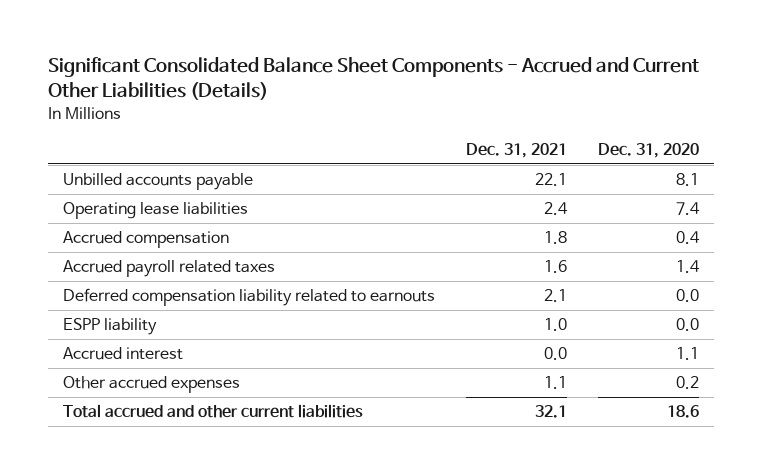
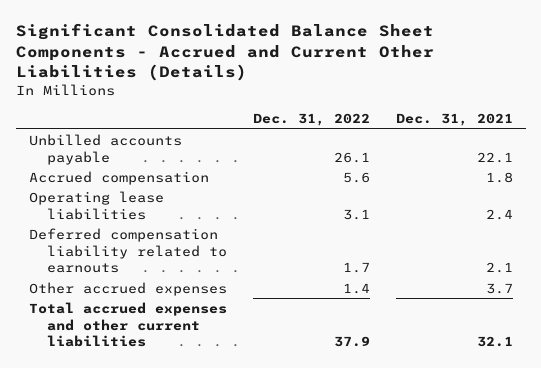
[597,143,699,159] Dec. 31, 2020 -> none
none -> [252,112,370,126] Dec. 31, 2022
[63,260,276,278] Accrued payroll related taxes -> none
[63,202,249,220] Operating lease liabilities -> [28,190,164,220] Operating lease liabilities
[63,318,158,336] ESPP liability -> none
[63,347,184,361] Accrued interest -> none
[543,376,567,390] 1.1 -> [485,282,513,294] 3.7
[63,404,364,419] Total accrued and other current liabilities -> [28,301,227,348] Total accrued expenses and other current liabilities

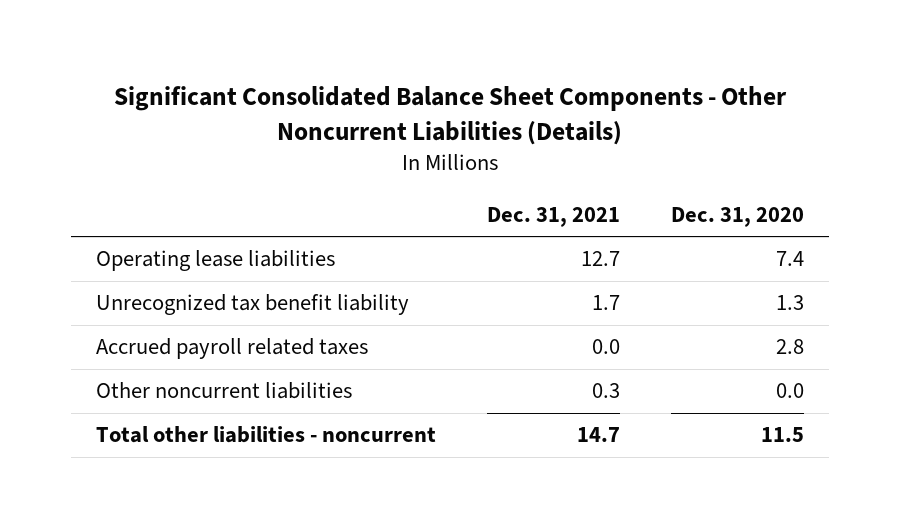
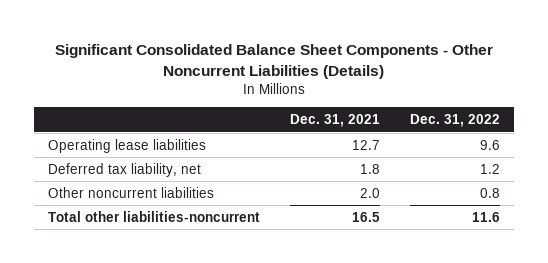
[670,206,804,227] Dec. 31, 2020 -> none
none -> [409,114,500,128] Dec. 31, 2022
[96,294,410,316] Unrecognized tax benefit liability -> none
[96,338,369,360] Accrued payroll related taxes -> none
none -> [48,162,202,177] Deferred tax liability, net
[592,383,621,399] 0.3 -> [359,187,380,198] 2.0
[96,426,437,444] Total other liabilities - noncurrent -> [48,210,261,222] Total other liabilities-noncurrent
[577,427,621,443] 14.7 -> [351,211,380,222] 16.5

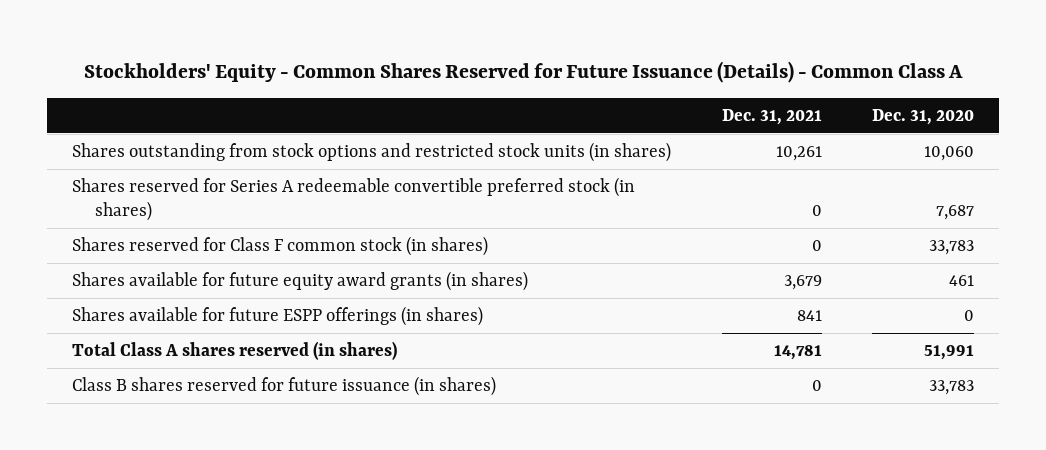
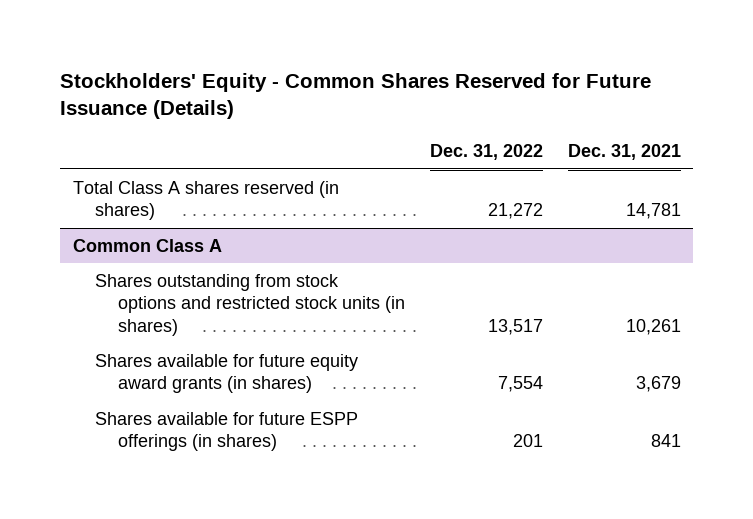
[84,60,964,83] Stockholders' Equity - Common Shares Reserved for Future Issuance (Details) - Common Class A -> [60,72,652,120] Stockholders' Equity - Common Shares Reserved for Future Issuance (Details)
[871,108,974,125] Dec. 31, 2020 -> none
none -> [429,144,543,161] Dec. 31, 2022
[72,341,398,361] Total Class A shares reserved (in shares) -> [72,180,339,221] Total Class A shares reserved (in shares)
none -> [72,238,222,252] Common Class A
[72,177,636,221] Shares reserved for Series A redeemable convertible preferred stock (in shares) -> none
[72,236,489,257] Shares reserved for Class F common stock (in shares) -> none
[72,376,497,397] Class B shares reserved for future issuance (in shares) -> none

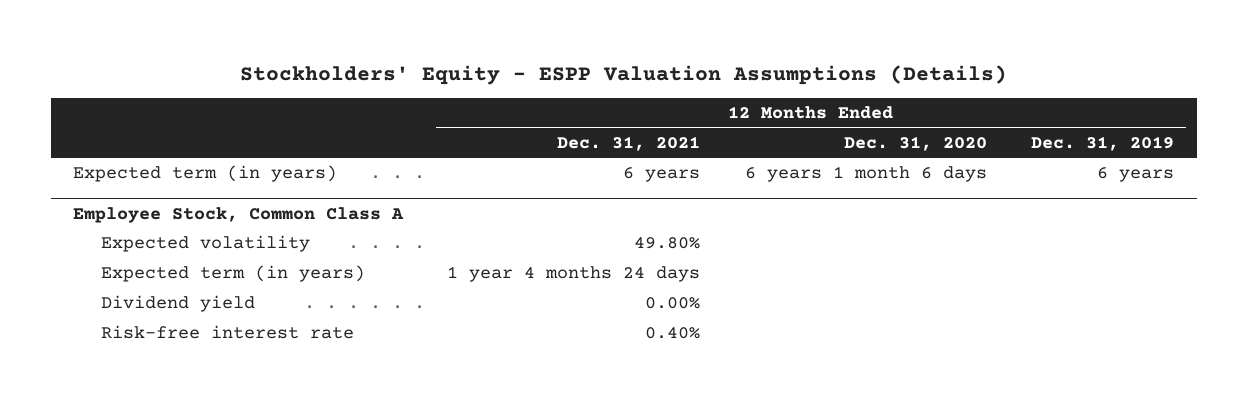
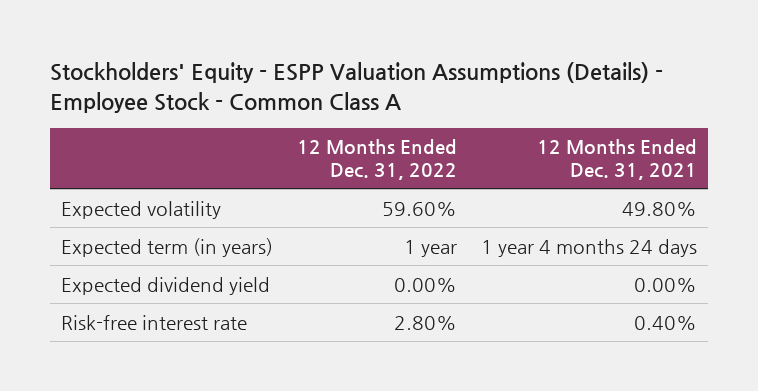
[239,64,1007,85] Stockholders' Equity - ESPP Valuation Assumptions (Details) -> [49,62,663,113] Stockholders' Equity - ESPP Valuation Assumptions (Details) - Employee Stock - Common Class A
[843,135,987,151] Dec. 31, 2020 -> none
[1031,135,1175,151] Dec. 31, 2019 -> none
none -> [297,139,458,180] 12 Months Ended Dec. 31, 2022
[72,165,337,183] Expected term (in years) -> none
[72,206,404,223] Employee Stock, Common Class A -> none
[101,295,256,313] Dividend yield -> [61,276,271,295] Expected dividend yield

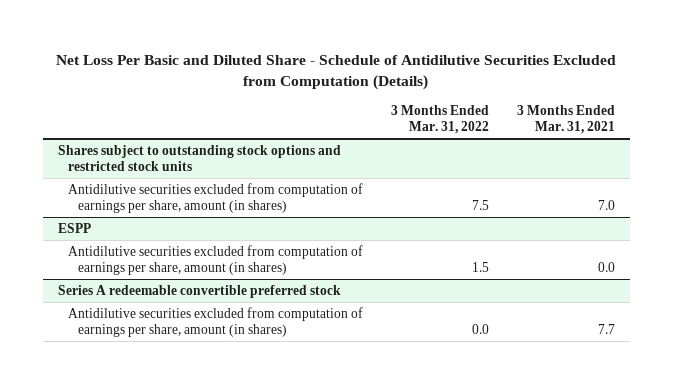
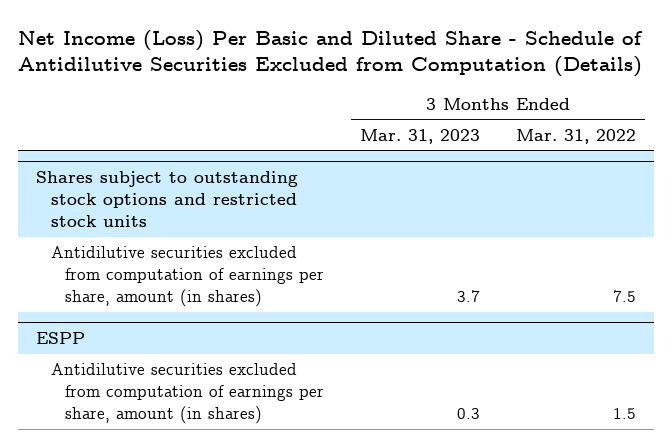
[56,54,617,90] Net Loss Per Basic and Diluted Share - Schedule of Antidilutive Securities Excluded from Computation (Details) -> [18,29,644,78] Net Income (Loss) Per Basic and Diluted Share - Schedule of Antidilutive Securities Excluded from Computation (Details)
[517,105,616,135] 3 Months Ended Mar. 31, 2021 -> none
none -> [360,128,481,144] Mar. 31, 2023
[57,284,341,298] Series A redeemable convertible preferred stock -> none
[67,306,363,337] Antidilutive securities excluded from computation of earnings per share, amount (in shares) -> none

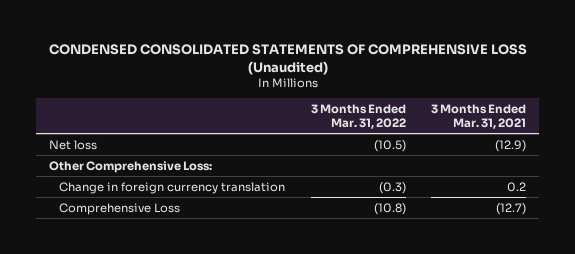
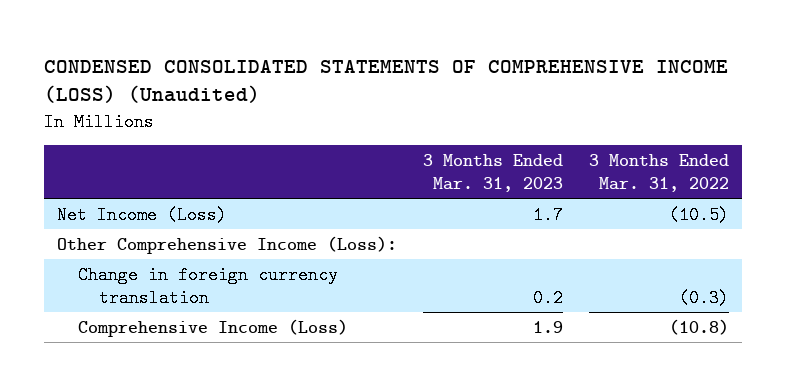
[48,44,527,75] CONDENSED CONSOLIDATED STATEMENTS OF COMPREHENSIVE LOSS (Unaudited) -> [43,59,728,104] CONDENSED CONSOLIDATED STATEMENTS OF COMPREHENSIVE INCOME (LOSS) (Unaudited)
[431,103,527,129] 3 Months Ended Mar. 31, 2021 -> none
none -> [422,154,563,192] 3 Months Ended Mar. 31, 2023
[49,139,98,150] Net loss -> [56,205,227,224] Net Income (Loss)
[49,160,213,173] Other Comprehensive Loss: -> [56,235,397,254] Other Comprehensive Income (Loss):
[59,202,181,215] Comprehensive Loss -> [77,318,348,337] Comprehensive Income (Loss)

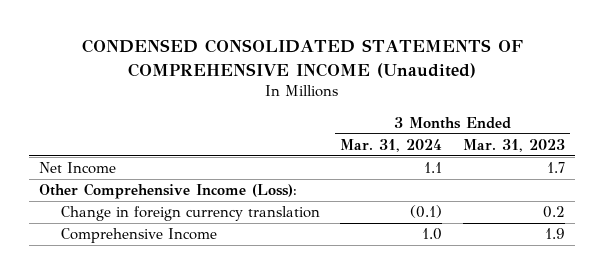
[43,59,728,104] CONDENSED CONSOLIDATED STATEMENTS OF COMPREHENSIVE INCOME (LOSS) (Unaudited) -> [82,39,524,78] CONDENSED CONSOLIDATED STATEMENTS OF COMPREHENSIVE INCOME (Unaudited)
[588,154,729,192] 3 Months Ended Mar. 31, 2022 -> none
none -> [340,138,443,152] Mar. 31, 2024
[56,205,227,224] Net Income (Loss) -> [39,162,117,175] Net Income
[77,318,348,337] Comprehensive Income (Loss) -> [60,228,217,244] Comprehensive Income

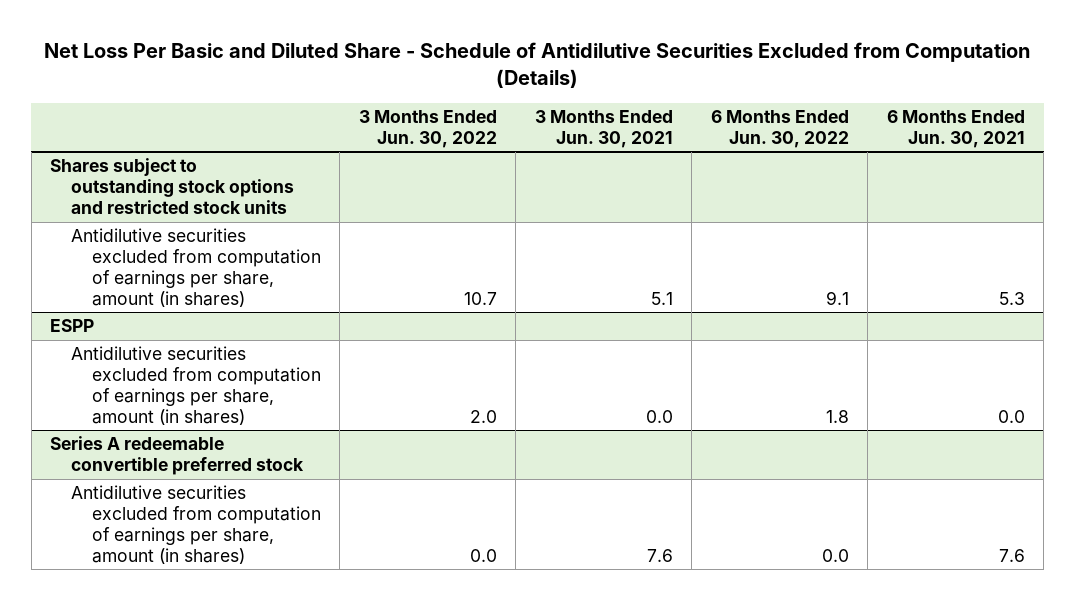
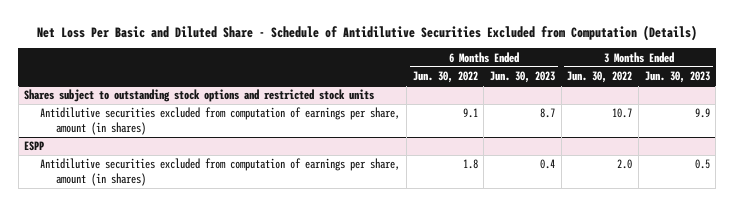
[534,109,673,148] 3 Months Ended Jun. 30, 2021 -> none
[886,109,1025,148] 6 Months Ended Jun. 30, 2021 -> none
none -> [489,71,555,84] Jun. 30, 2023
none -> [644,71,710,84] Jun. 30, 2023
[50,436,305,476] Series A redeemable convertible preferred stock -> none
[71,485,321,564] Antidilutive securities excluded from computation of earnings per share, amount (in shares) -> none

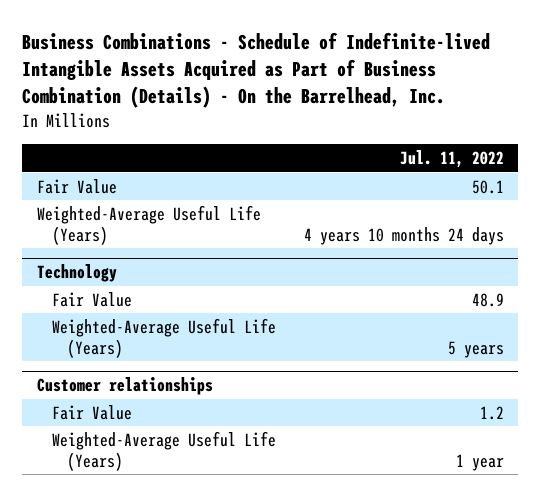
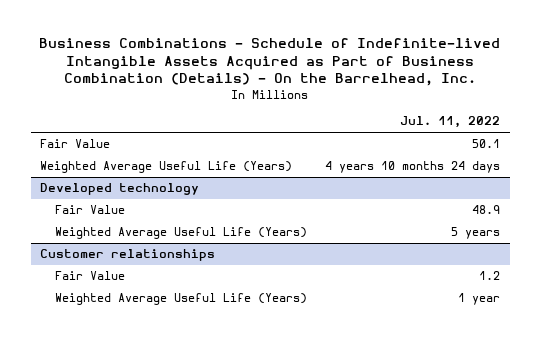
[36,204,261,245] Weighted-Average Useful Life (Years) -> [39,161,292,174] Weighted Average Useful Life (Years)
[36,264,117,283] Technology -> [39,183,199,196] Developed technology
[51,317,276,358] Weighted-Average Useful Life (Years) -> [54,227,307,240] Weighted Average Useful Life (Years)
[51,430,276,471] Weighted-Average Useful Life (Years) -> [54,293,307,306] Weighted Average Useful Life (Years)

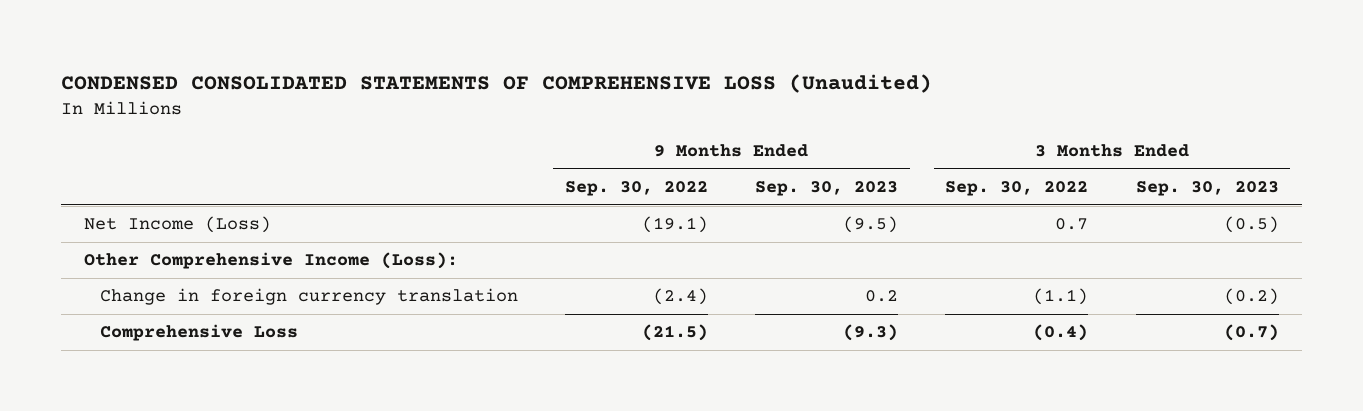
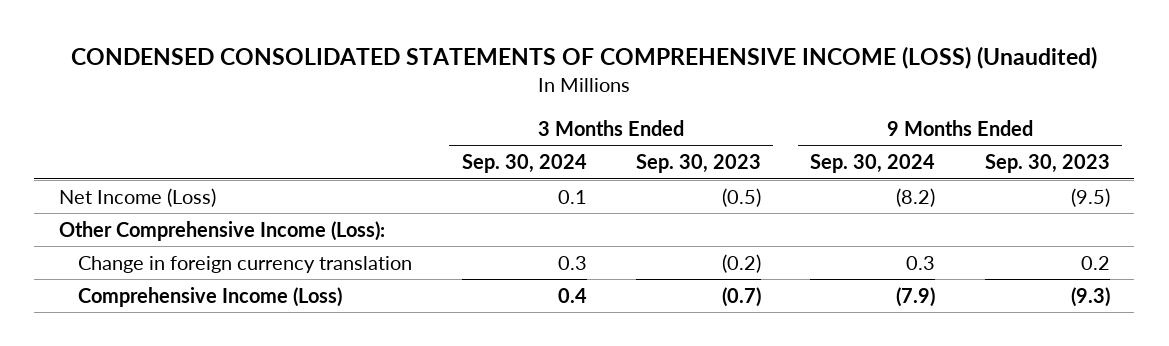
[60,74,932,94] CONDENSED CONSOLIDATED STATEMENTS OF COMPREHENSIVE LOSS (Unaudited) -> [71,46,1098,70] CONDENSED CONSOLIDATED STATEMENTS OF COMPREHENSIVE INCOME (LOSS) (Unaudited)
[564,181,708,197] Sep. 30, 2022 -> none
[945,181,1089,197] Sep. 30, 2022 -> none
none -> [461,154,587,174] Sep. 30, 2024
none -> [810,154,936,174] Sep. 30, 2024
[99,324,298,342] Comprehensive Loss -> [78,286,343,307] Comprehensive Income (Loss)

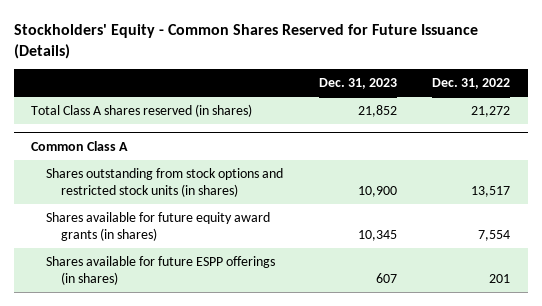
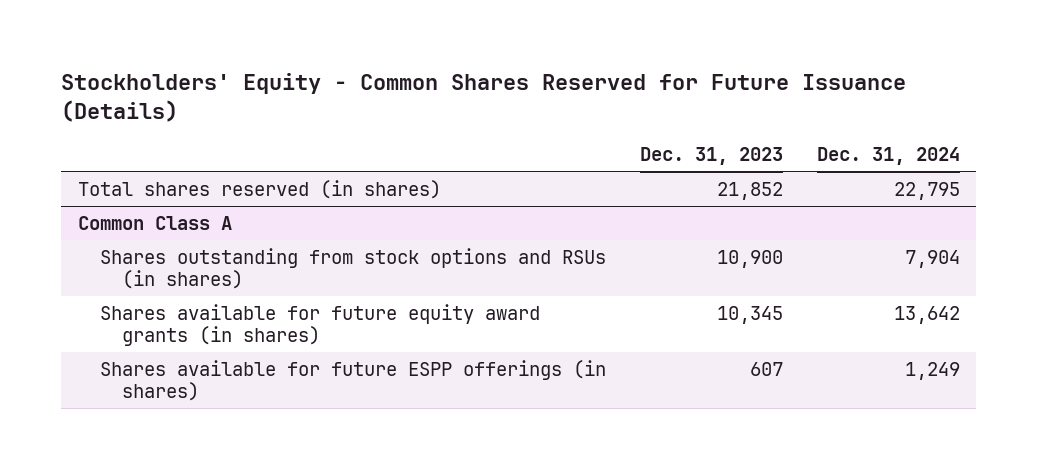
[432,78,511,90] Dec. 31, 2022 -> none
none -> [816,147,960,166] Dec. 31, 2024
[31,103,253,117] Total Class A shares reserved (in shares) -> [78,179,442,199] Total shares reserved (in shares)
[46,167,284,198] Shares outstanding from stock options and restricted stock units (in shares) -> [99,247,606,289] Shares outstanding from stock options and RSUs (in shares)

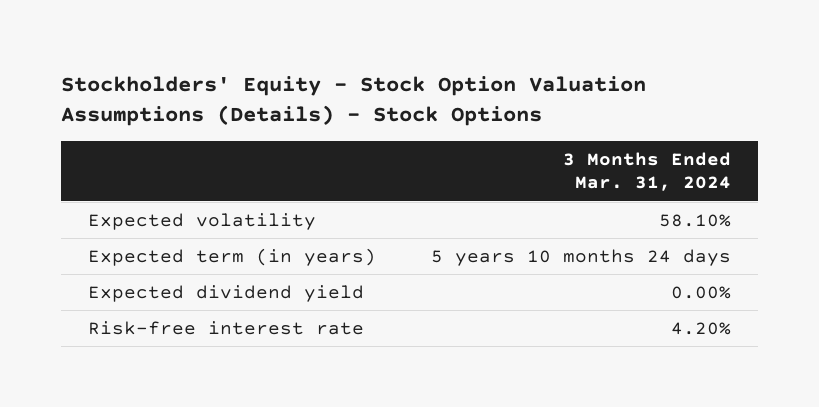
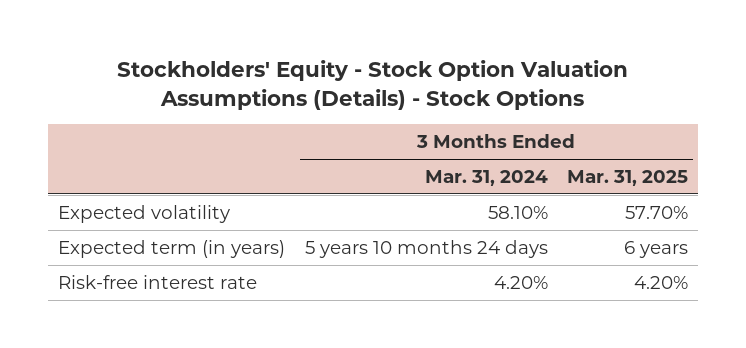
none -> [567,169,689,186] Mar. 31, 2025
[88,284,365,302] Expected dividend yield -> none

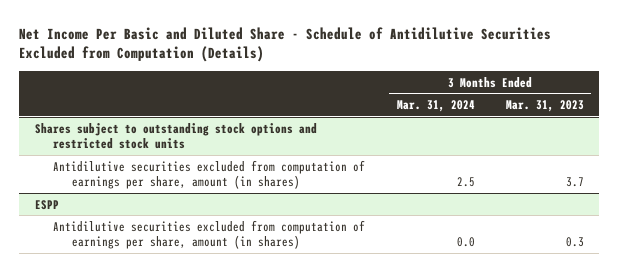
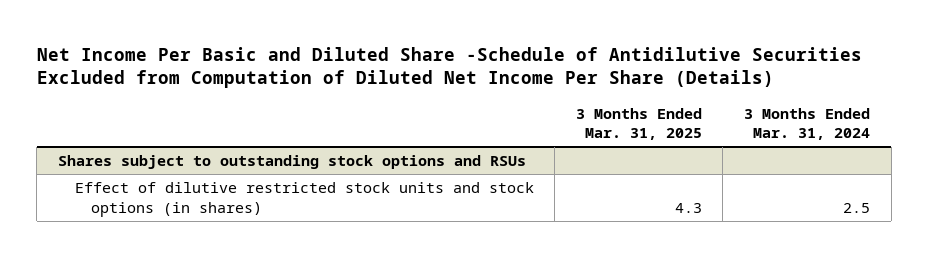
[19,26,552,63] Net Income Per Basic and Diluted Share - Schedule of Antidilutive Securities Excluded from Computation (Details) -> [36,46,862,89] Net Income Per Basic and Diluted Share -Schedule of Antidilutive Securities Excluded from Computation of Diluted Net Income Per Share (Details)
[505,100,584,113] Mar. 31, 2023 -> none
none -> [575,107,702,140] 3 Months Ended Mar. 31, 2025
[34,199,59,210] ESPP -> none
[53,219,366,250] Antidilutive securities excluded from computation of earnings per share, amount (in shares) -> none
[34,122,317,150] Shares subject to outstanding stock options and restricted stock units -> [57,155,526,170] Shares subject to outstanding stock options and RSUs
[53,159,366,190] Antidilutive securities excluded from computation of earnings per share, amount (in shares) -> [74,182,534,217] Effect of dilutive restricted stock units and stock options (in shares)

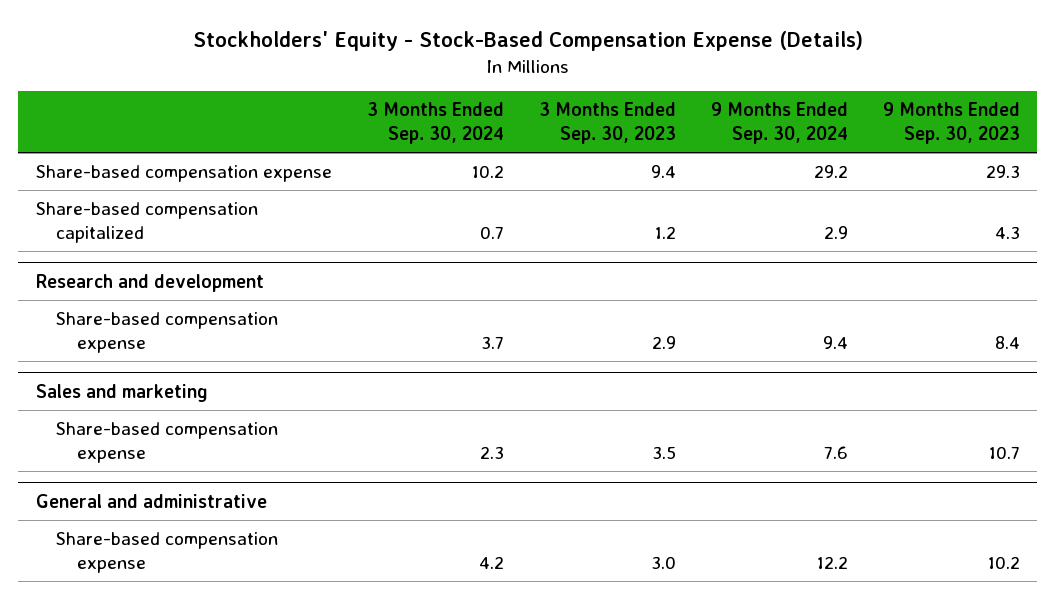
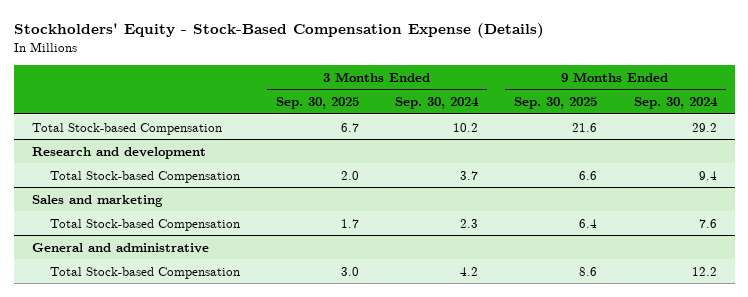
[538,102,676,145] 3 Months Ended Sep. 30, 2023 -> none
[882,102,1020,145] 9 Months Ended Sep. 30, 2023 -> none
none -> [276,97,360,110] Sep. 30, 2025
none -> [514,97,598,110] Sep. 30, 2025
[35,201,258,243] Share-based compensation capitalized -> none
[35,164,332,182] Share-based compensation expense -> [31,122,222,135] Total Stock-based Compensation
[56,311,279,353] Share-based compensation expense -> [50,170,241,183] Total Stock-based Compensation
[56,421,279,463] Share-based compensation expense -> [50,218,241,231] Total Stock-based Compensation
[56,531,279,573] Share-based compensation expense -> [50,266,241,279] Total Stock-based Compensation

